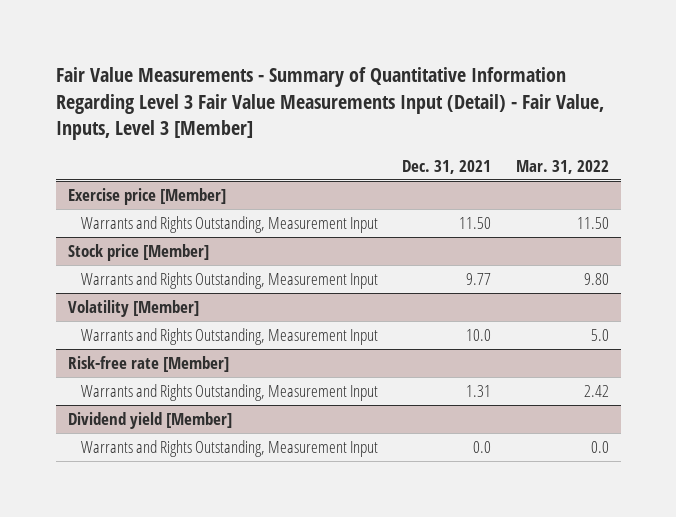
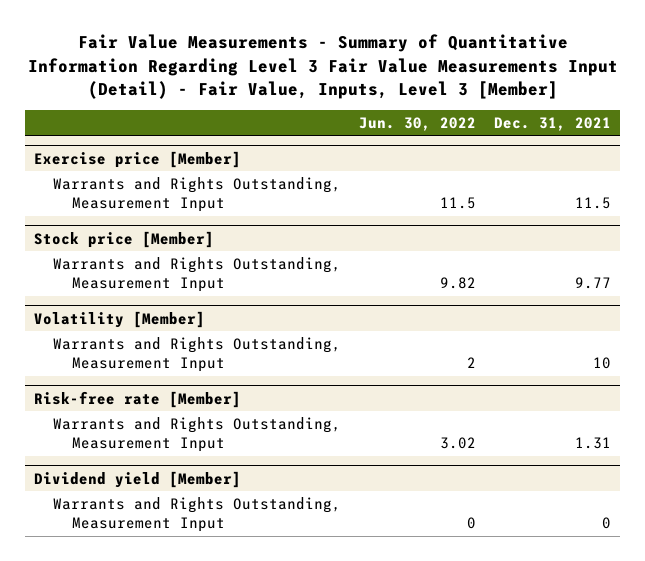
[515,159,609,174] Mar. 31, 2022 -> none
none -> [358,116,476,131] Jun. 30, 2022
[459,216,492,229] 11.50 -> [574,197,611,210] 11.5
[466,328,492,341] 10.0 -> [592,357,611,370] 10
[473,440,492,453] 0.0 -> [601,517,611,530] 0

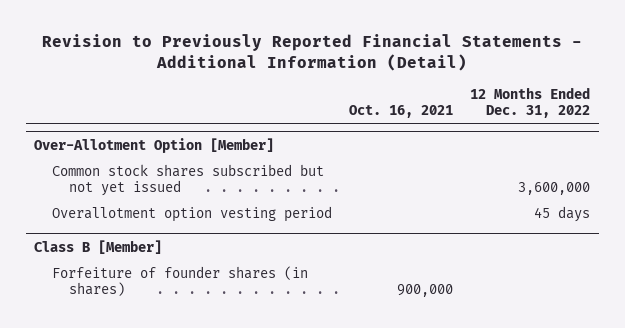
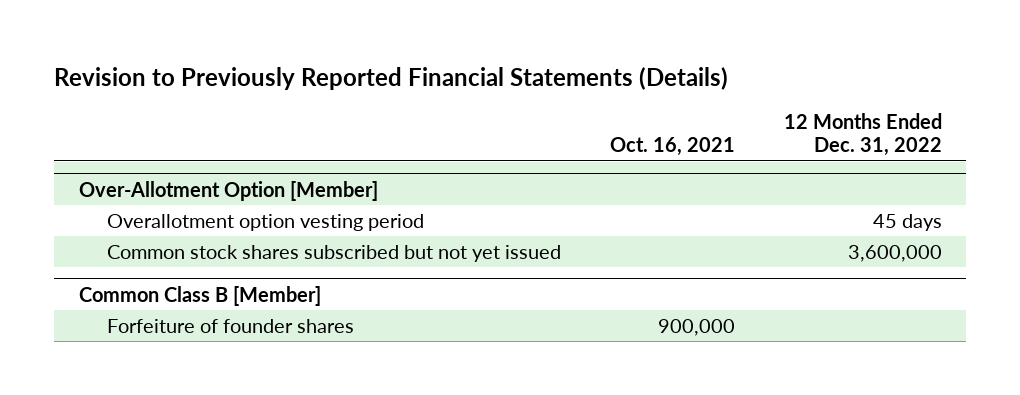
[42,33,583,71] Revision to Previously Reported Financial Statements - Additional Information (Detail) -> [54,66,729,90] Revision to Previously Reported Financial Statements (Details)
[51,163,324,196] Common stock shares subscribed but not yet issued -> [107,244,562,262] Common stock shares subscribed but not yet issued
[34,239,163,254] Class B [Member] -> [78,285,321,306] Common Class B [Member]
[51,265,308,296] Forfeiture of founder shares (in shares) -> [107,318,355,333] Forfeiture of founder shares

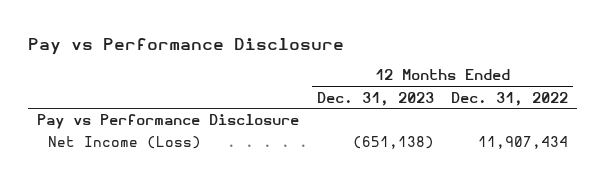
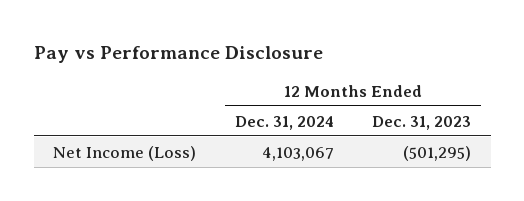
[451,91,569,106] Dec. 31, 2022 -> none
none -> [234,115,334,130] Dec. 31, 2024
[36,114,299,130] Pay vs Performance Disclosure -> none
[352,136,434,150] (651,138) -> [403,145,472,161] (501,295)

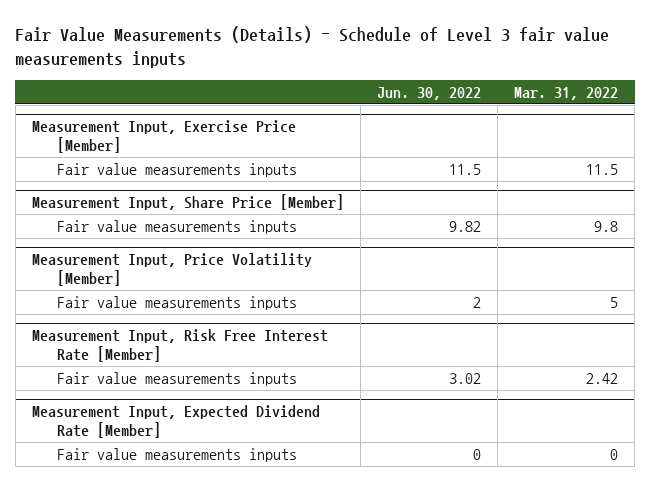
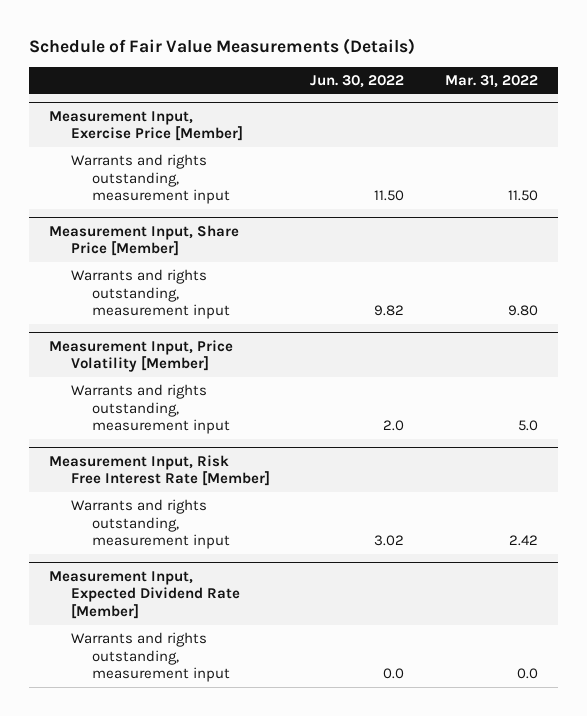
[15,25,610,69] Fair Value Measurements (Details) - Schedule of Level 3 fair value measurements inputs -> [28,37,415,55] Schedule of Fair Value Measurements (Details)
[56,163,297,178] Fair value measurements inputs -> [70,153,231,205] Warrants and rights outstanding, measurement input
[448,164,481,176] 11.5 -> [374,190,405,202] 11.50
[586,164,619,176] 11.5 -> [508,190,539,202] 11.50
[56,220,297,235] Fair value measurements inputs -> [70,268,231,320] Warrants and rights outstanding, measurement input
[594,221,619,233] 9.8 -> [508,305,539,317] 9.80
[56,296,297,311] Fair value measurements inputs -> [70,383,231,435] Warrants and rights outstanding, measurement input
[472,297,481,309] 2 -> [383,420,405,432] 2.0
[610,297,619,309] 5 -> [518,420,539,432] 5.0
[56,372,297,387] Fair value measurements inputs -> [70,498,231,550] Warrants and rights outstanding, measurement input
[56,448,297,463] Fair value measurements inputs -> [70,631,231,683] Warrants and rights outstanding, measurement input
[472,449,481,461] 0 -> [383,668,405,680] 0.0
[610,449,619,461] 0 -> [517,668,539,680] 0.0

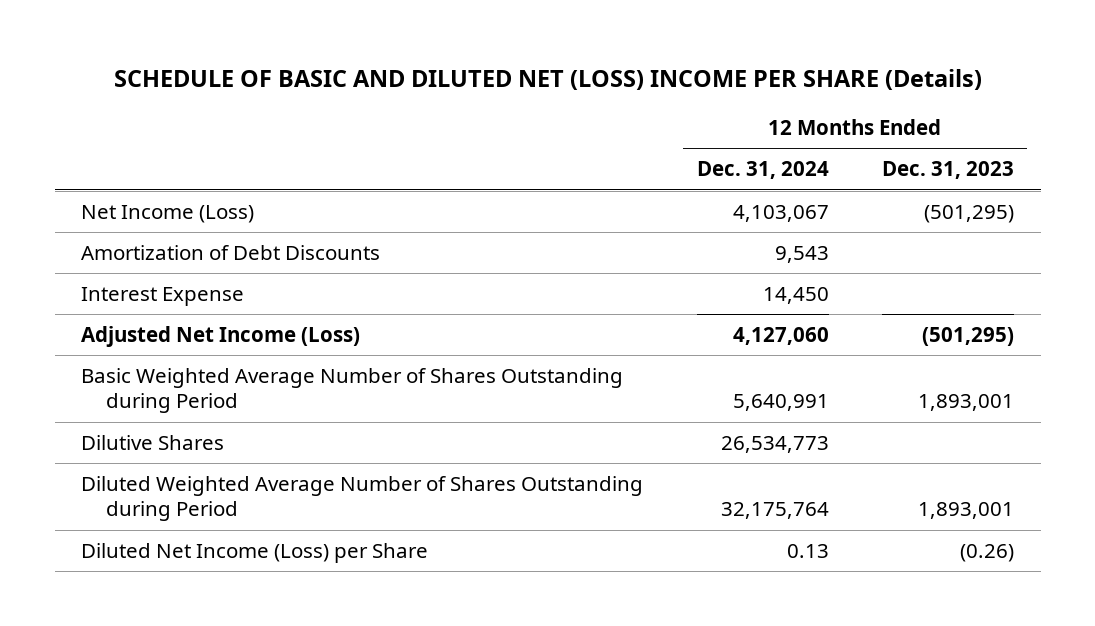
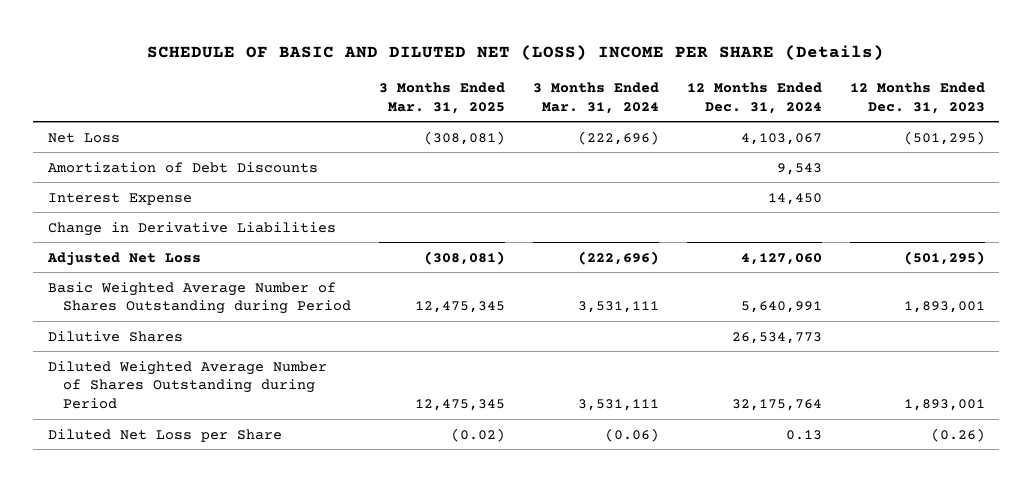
none -> [378,81,505,114] 3 Months Ended Mar. 31, 2025
none -> [533,81,660,114] 3 Months Ended Mar. 31, 2024
[81,205,255,224] Net Income (Loss) -> [47,132,120,143] Net Loss
none -> [47,221,336,236] Change in Derivative Liabilities
[81,326,361,348] Adjusted Net Income (Loss) -> [46,251,201,266] Adjusted Net Loss
[81,543,429,564] Diluted Net Income (Loss) per Share -> [47,428,282,442] Diluted Net Loss per Share

